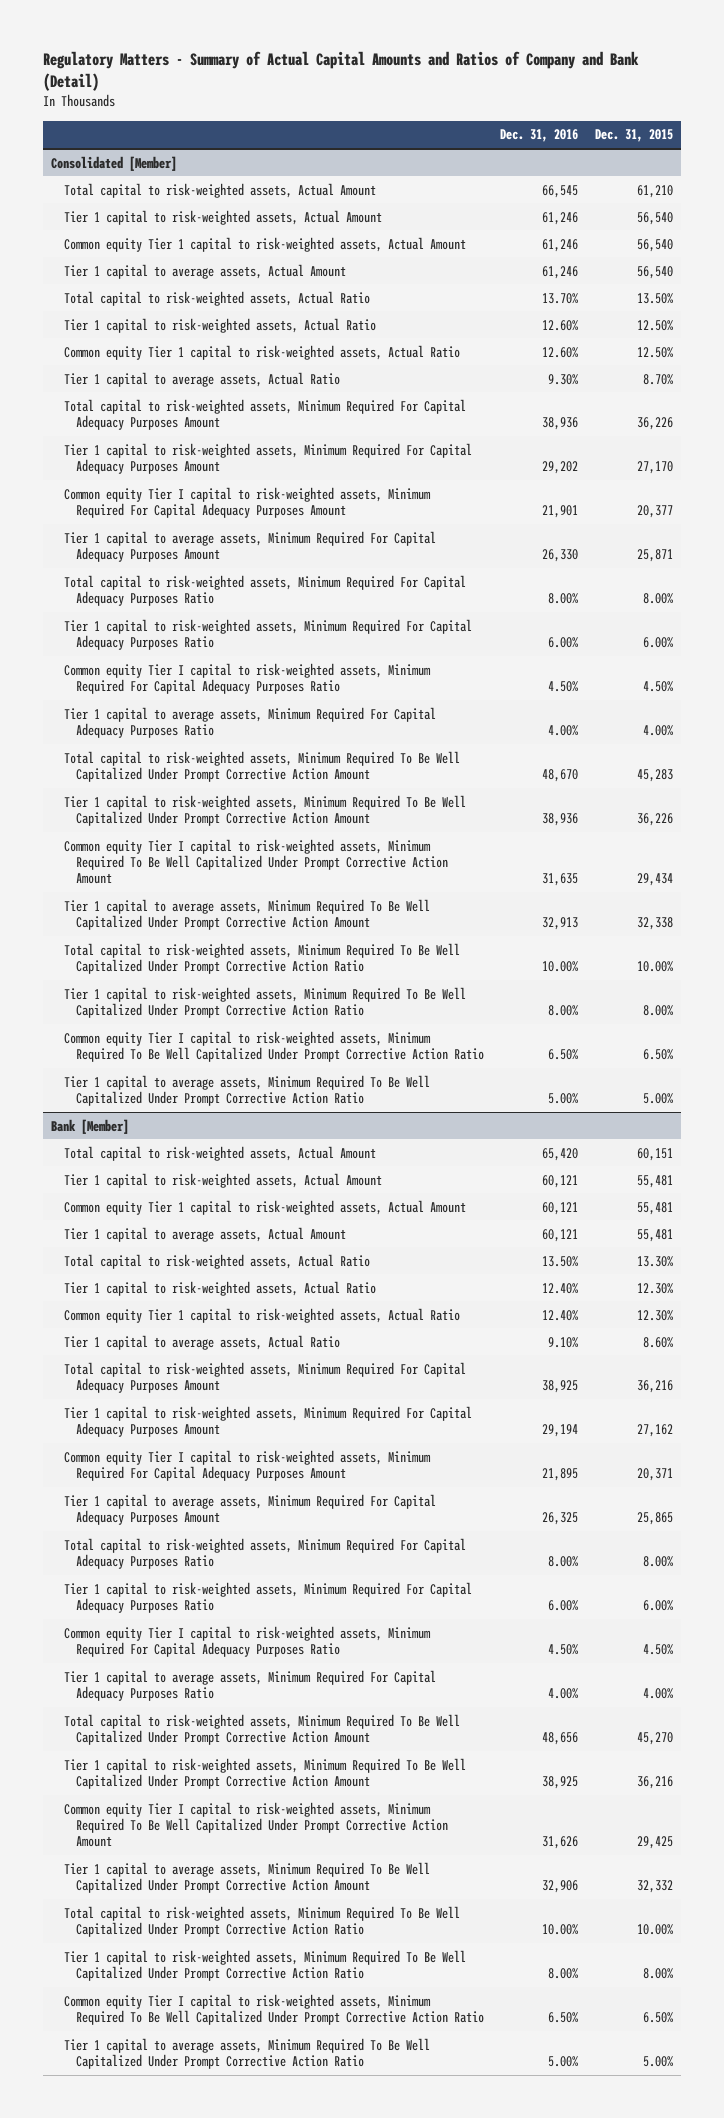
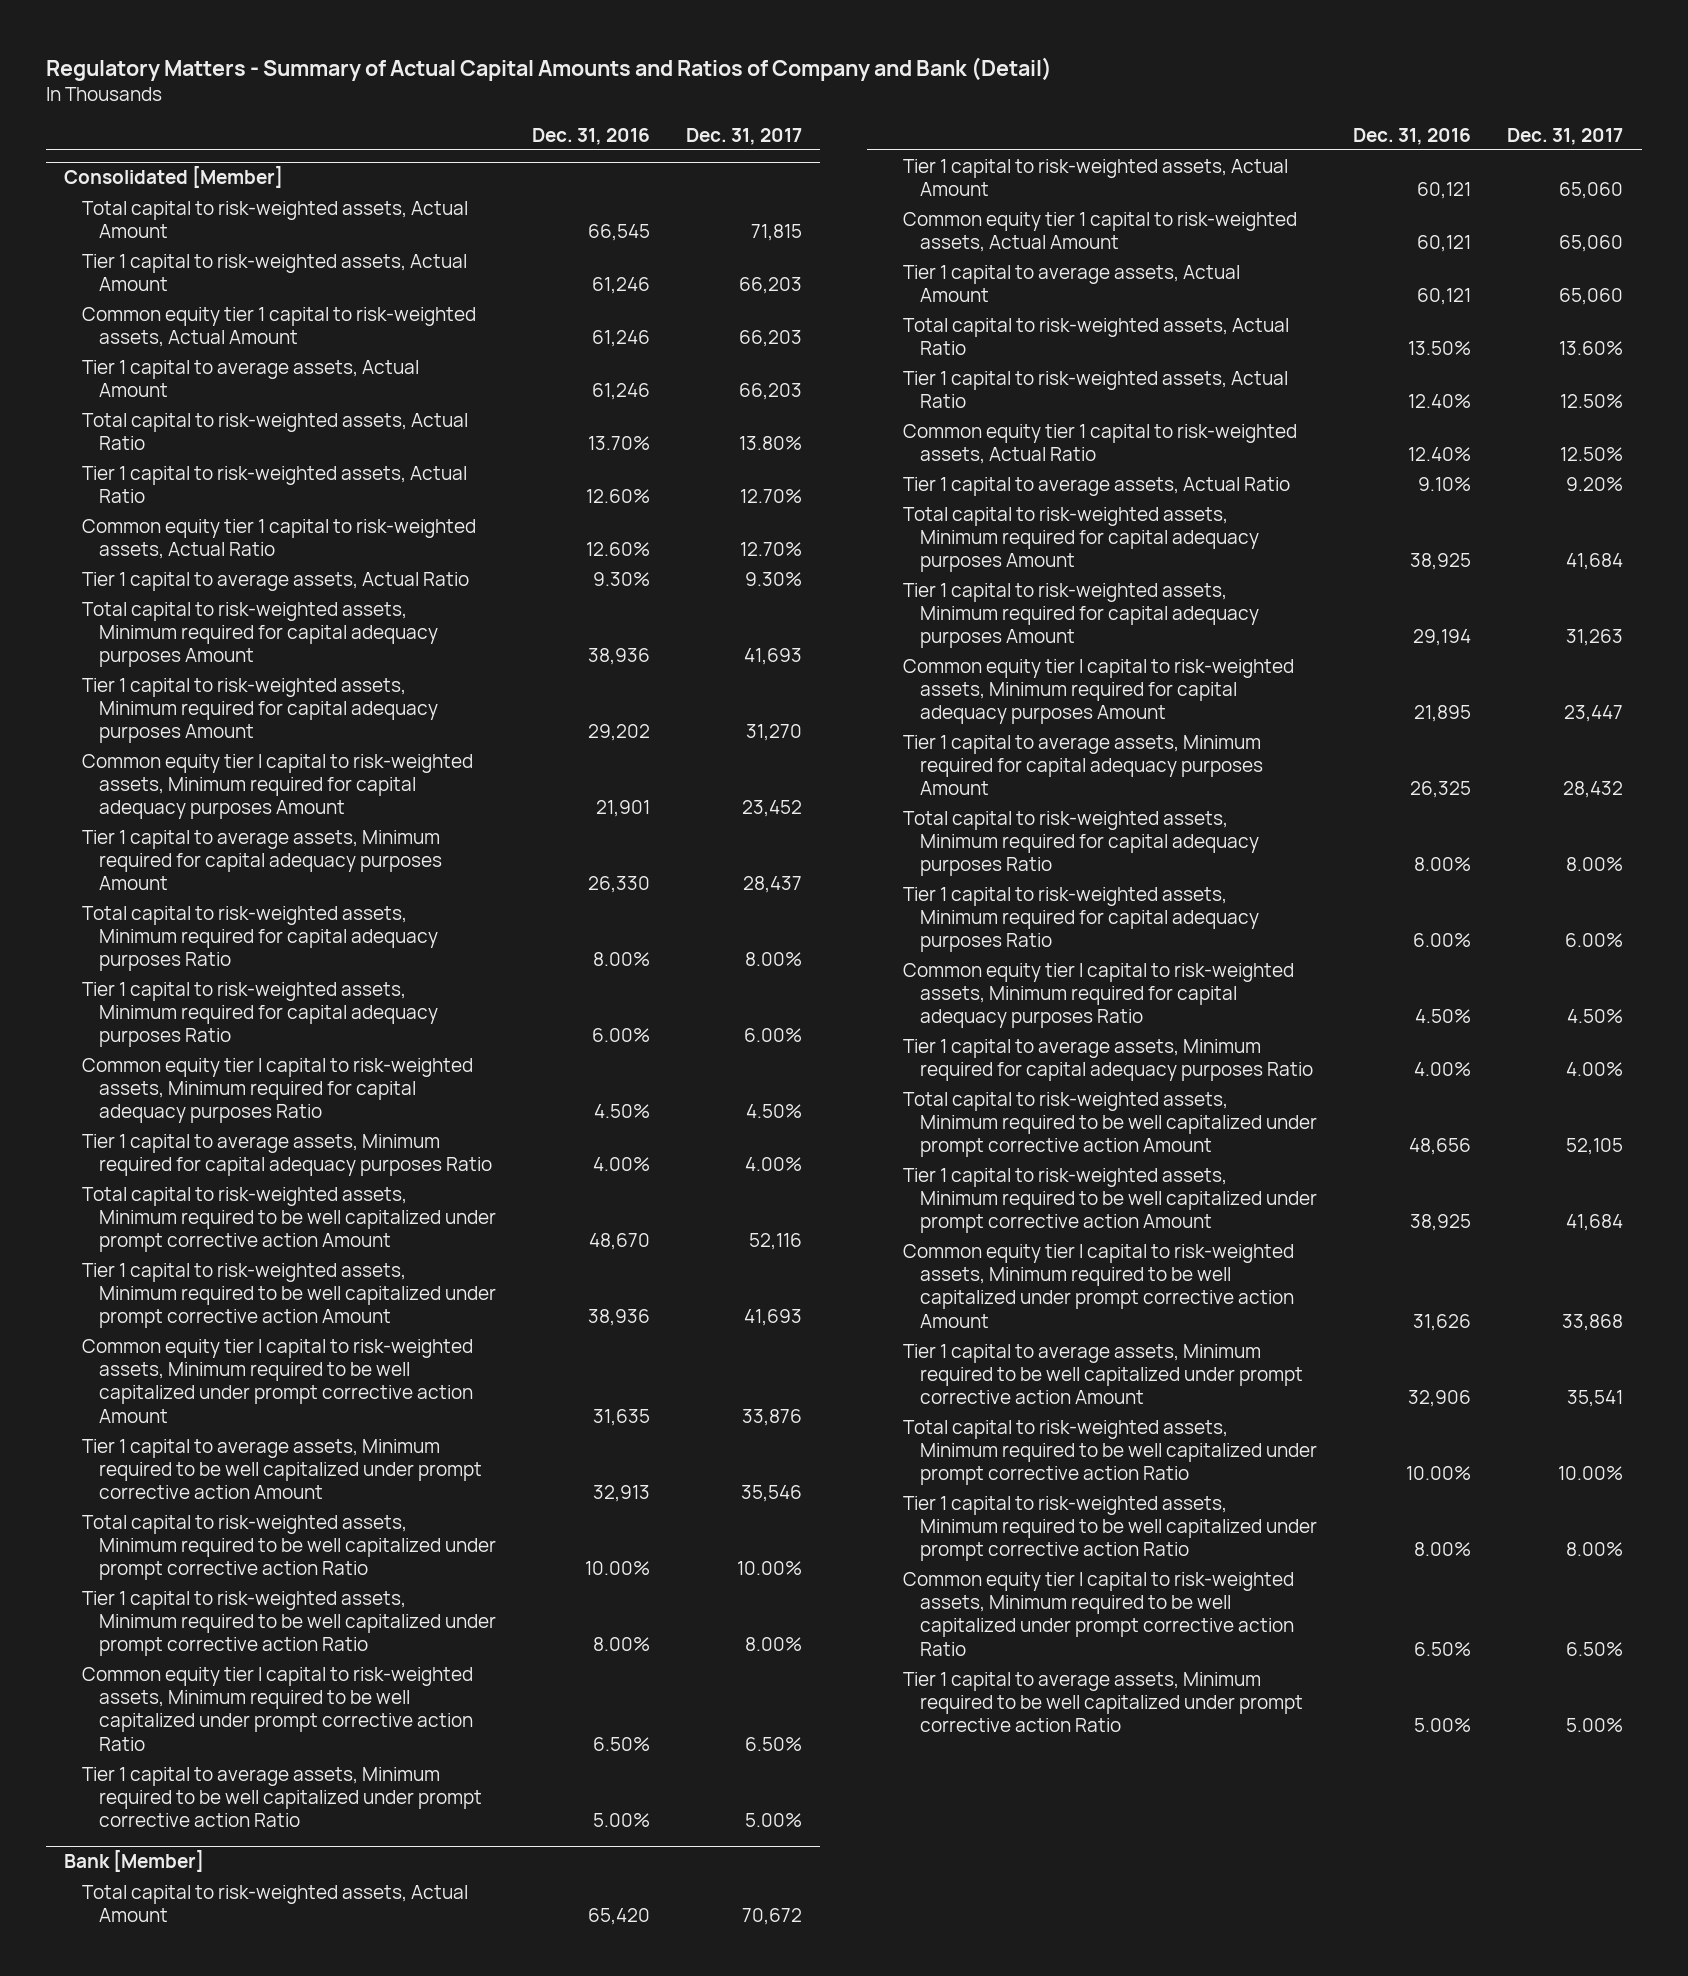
[594,129,673,143] Dec. 31, 2015 -> none
none -> [686,127,803,145] Dec. 31, 2017
[63,236,466,252] Common equity Tier 1 capital to risk-weighted assets, Actual Amount -> [81,306,476,348] Common equity tier 1 capital to risk-weighted assets, Actual Amount
[63,344,460,360] Common equity Tier 1 capital to risk-weighted assets, Actual Ratio -> [81,518,476,560] Common equity tier 1 capital to risk-weighted assets, Actual Ratio
[63,398,466,431] Total capital to risk-weighted assets, Minimum Required For Capital Adequacy Purposes Amount -> [81,601,438,668] Total capital to risk-weighted assets, Minimum required for capital adequacy purposes Amount
[63,442,472,475] Tier 1 capital to risk-weighted assets, Minimum Required For Capital Adequacy Purposes Amount -> [81,677,438,744] Tier 1 capital to risk-weighted assets, Minimum required for capital adequacy purposes Amount
[63,486,431,519] Common equity Tier I capital to risk-weighted assets, Minimum Required For Capital Adequacy Purposes Amount -> [81,753,473,820] Common equity tier I capital to risk-weighted assets, Minimum required for capital adequacy purposes Amount
[63,530,436,563] Tier 1 capital to average assets, Minimum Required For Capital Adequacy Purposes Amount -> [81,829,442,891] Tier 1 capital to average assets, Minimum required for capital adequacy purposes Amount
[63,574,466,607] Total capital to risk-weighted assets, Minimum Required For Capital Adequacy Purposes Ratio -> [81,905,438,972] Total capital to risk-weighted assets, Minimum required for capital adequacy purposes Ratio
[63,618,472,651] Tier 1 capital to risk-weighted assets, Minimum Required For Capital Adequacy Purposes Ratio -> [81,981,438,1048] Tier 1 capital to risk-weighted assets, Minimum required for capital adequacy purposes Ratio
[63,662,431,695] Common equity Tier I capital to risk-weighted assets, Minimum Required For Capital Adequacy Purposes Ratio -> [81,1057,473,1124] Common equity tier I capital to risk-weighted assets, Minimum required for capital adequacy purposes Ratio
[63,706,436,739] Tier 1 capital to average assets, Minimum Required For Capital Adequacy Purposes Ratio -> [81,1133,492,1177] Tier 1 capital to average assets, Minimum required for capital adequacy purposes Ratio
[63,750,460,783] Total capital to risk-weighted assets, Minimum Required To Be Well Capitalized Under Prompt Corrective Action Amount -> [81,1186,496,1253] Total capital to risk-weighted assets, Minimum required to be well capitalized under prompt corrective action Amount
[63,794,466,827] Tier 1 capital to risk-weighted assets, Minimum Required To Be Well Capitalized Under Prompt Corrective Action Amount -> [81,1262,496,1329] Tier 1 capital to risk-weighted assets, Minimum required to be well capitalized under prompt corrective action Amount
[63,838,449,885] Common equity Tier I capital to risk-weighted assets, Minimum Required To Be Well Capitalized Under Prompt Corrective Action Amount -> [81,1338,473,1423] Common equity tier I capital to risk-weighted assets, Minimum required to be well capitalized under prompt corrective action Amount
[63,898,430,931] Tier 1 capital to average assets, Minimum Required To Be Well Capitalized Under Prompt Corrective Action Amount -> [81,1438,482,1500] Tier 1 capital to average assets, Minimum required to be well capitalized under prompt corrective action Amount
[63,942,460,975] Total capital to risk-weighted assets, Minimum Required To Be Well Capitalized Under Prompt Corrective Action Ratio -> [81,1514,496,1581] Total capital to risk-weighted assets, Minimum required to be well capitalized under prompt corrective action Ratio
[63,986,466,1019] Tier 1 capital to risk-weighted assets, Minimum Required To Be Well Capitalized Under Prompt Corrective Action Ratio -> [81,1590,496,1657] Tier 1 capital to risk-weighted assets, Minimum required to be well capitalized under prompt corrective action Ratio
[63,1030,485,1063] Common equity Tier I capital to risk-weighted assets, Minimum Required To Be Well Capitalized Under Prompt Corrective Action Ratio -> [81,1666,473,1751] Common equity tier I capital to risk-weighted assets, Minimum required to be well capitalized under prompt corrective action Ratio
[63,1074,430,1107] Tier 1 capital to average assets, Minimum Required To Be Well Capitalized Under Prompt Corrective Action Ratio -> [81,1766,482,1828] Tier 1 capital to average assets, Minimum required to be well capitalized under prompt corrective action Ratio
[63,1199,466,1215] Common equity Tier 1 capital to risk-weighted assets, Actual Amount -> [902,211,1297,253] Common equity tier 1 capital to risk-weighted assets, Actual Amount
[63,1307,460,1323] Common equity Tier 1 capital to risk-weighted assets, Actual Ratio -> [902,423,1297,465] Common equity tier 1 capital to risk-weighted assets, Actual Ratio
[63,1361,466,1394] Total capital to risk-weighted assets, Minimum Required For Capital Adequacy Purposes Amount -> [902,506,1260,573] Total capital to risk-weighted assets, Minimum required for capital adequacy purposes Amount
[63,1405,472,1438] Tier 1 capital to risk-weighted assets, Minimum Required For Capital Adequacy Purposes Amount -> [902,582,1260,649] Tier 1 capital to risk-weighted assets, Minimum required for capital adequacy purposes Amount
[63,1449,431,1482] Common equity Tier I capital to risk-weighted assets, Minimum Required For Capital Adequacy Purposes Amount -> [902,658,1294,725] Common equity tier I capital to risk-weighted assets, Minimum required for capital adequacy purposes Amount
[63,1493,436,1526] Tier 1 capital to average assets, Minimum Required For Capital Adequacy Purposes Amount -> [902,734,1264,796] Tier 1 capital to average assets, Minimum required for capital adequacy purposes Amount
[63,1537,466,1570] Total capital to risk-weighted assets, Minimum Required For Capital Adequacy Purposes Ratio -> [902,810,1260,877] Total capital to risk-weighted assets, Minimum required for capital adequacy purposes Ratio
[63,1581,472,1614] Tier 1 capital to risk-weighted assets, Minimum Required For Capital Adequacy Purposes Ratio -> [902,886,1260,953] Tier 1 capital to risk-weighted assets, Minimum required for capital adequacy purposes Ratio
[63,1625,431,1658] Common equity Tier I capital to risk-weighted assets, Minimum Required For Capital Adequacy Purposes Ratio -> [902,962,1294,1029] Common equity tier I capital to risk-weighted assets, Minimum required for capital adequacy purposes Ratio
[63,1669,436,1702] Tier 1 capital to average assets, Minimum Required For Capital Adequacy Purposes Ratio -> [902,1038,1314,1082] Tier 1 capital to average assets, Minimum required for capital adequacy purposes Ratio
[63,1713,460,1746] Total capital to risk-weighted assets, Minimum Required To Be Well Capitalized Under Prompt Corrective Action Amount -> [902,1091,1318,1158] Total capital to risk-weighted assets, Minimum required to be well capitalized under prompt corrective action Amount
[63,1757,466,1790] Tier 1 capital to risk-weighted assets, Minimum Required To Be Well Capitalized Under Prompt Corrective Action Amount -> [902,1167,1318,1234] Tier 1 capital to risk-weighted assets, Minimum required to be well capitalized under prompt corrective action Amount
[63,1801,449,1848] Common equity Tier I capital to risk-weighted assets, Minimum Required To Be Well Capitalized Under Prompt Corrective Action Amount -> [902,1243,1295,1328] Common equity tier I capital to risk-weighted assets, Minimum required to be well capitalized under prompt corrective action Amount
[63,1861,430,1894] Tier 1 capital to average assets, Minimum Required To Be Well Capitalized Under Prompt Corrective Action Amount -> [902,1343,1304,1405] Tier 1 capital to average assets, Minimum required to be well capitalized under prompt corrective action Amount
[63,1905,460,1938] Total capital to risk-weighted assets, Minimum Required To Be Well Capitalized Under Prompt Corrective Action Ratio -> [902,1419,1318,1486] Total capital to risk-weighted assets, Minimum required to be well capitalized under prompt corrective action Ratio
[63,1949,466,1982] Tier 1 capital to risk-weighted assets, Minimum Required To Be Well Capitalized Under Prompt Corrective Action Ratio -> [902,1495,1318,1562] Tier 1 capital to risk-weighted assets, Minimum required to be well capitalized under prompt corrective action Ratio
[63,1993,485,2026] Common equity Tier I capital to risk-weighted assets, Minimum Required To Be Well Capitalized Under Prompt Corrective Action Ratio -> [902,1571,1295,1656] Common equity tier I capital to risk-weighted assets, Minimum required to be well capitalized under prompt corrective action Ratio
[63,2037,430,2070] Tier 1 capital to average assets, Minimum Required To Be Well Capitalized Under Prompt Corrective Action Ratio -> [902,1671,1304,1733] Tier 1 capital to average assets, Minimum required to be well capitalized under prompt corrective action Ratio

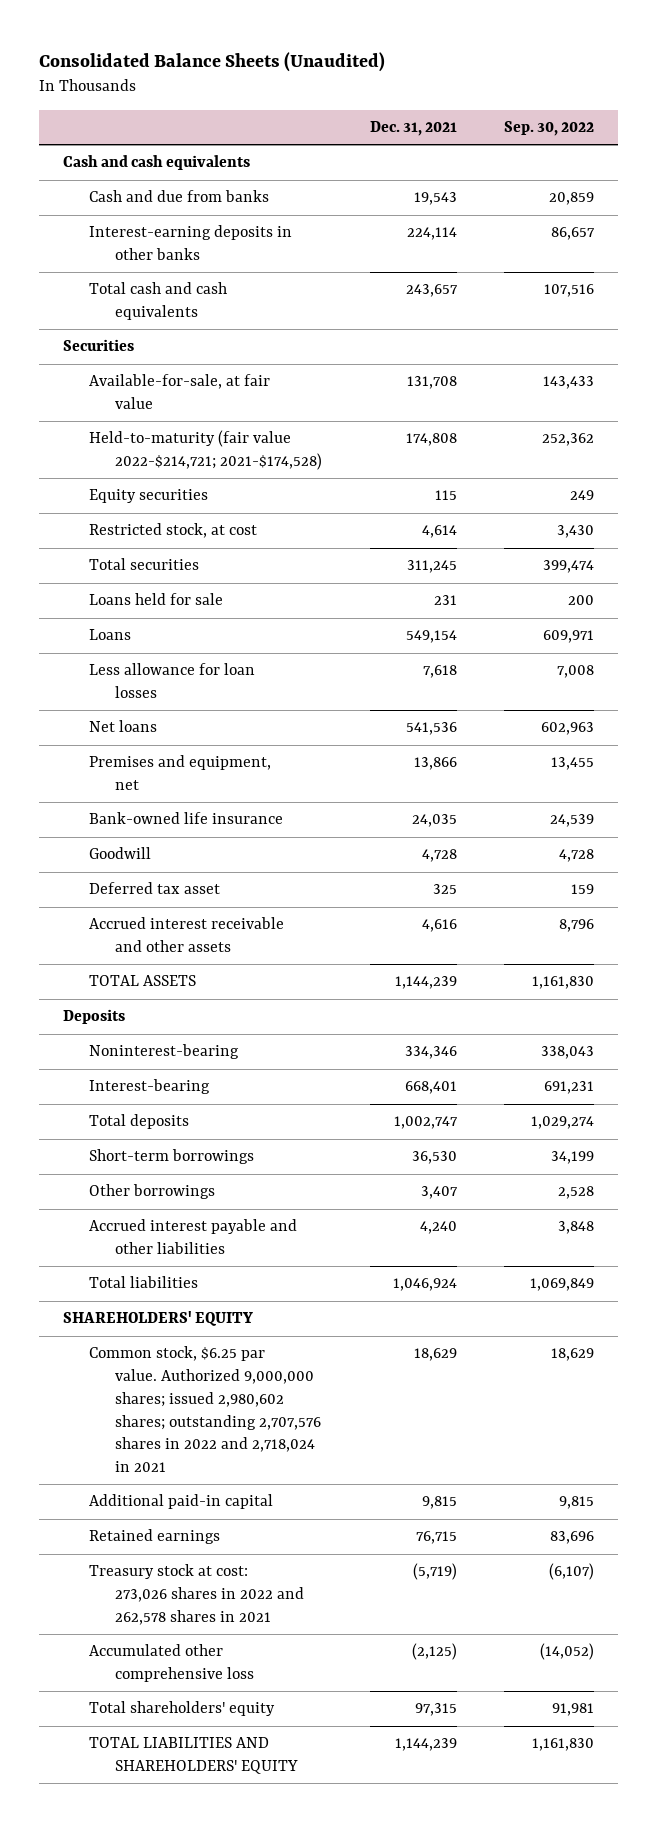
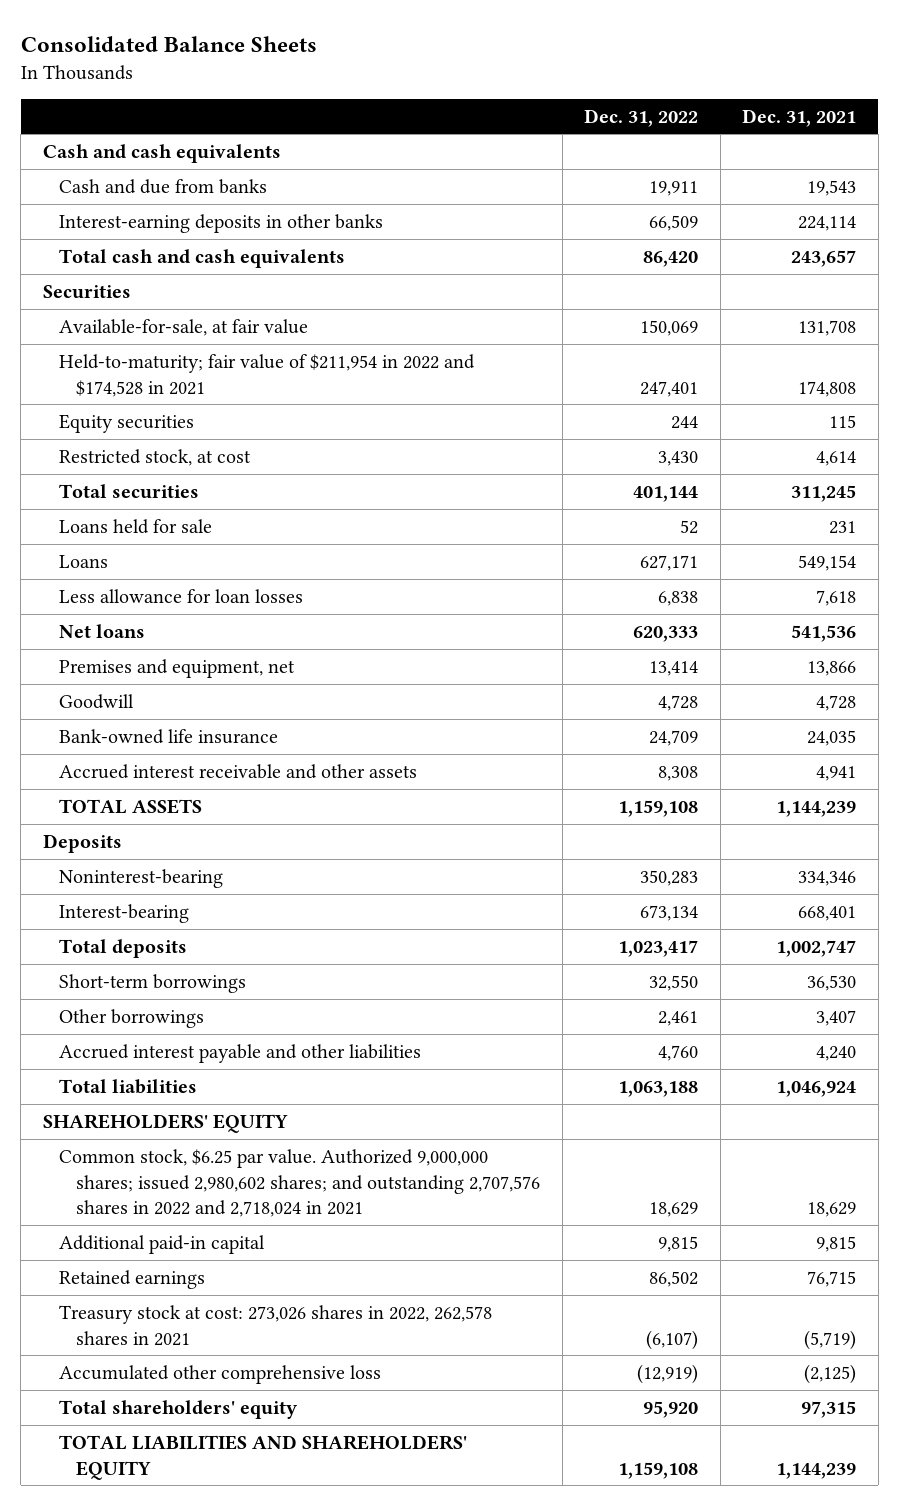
[38,51,385,72] Consolidated Balance Sheets (Unaudited) -> [20,35,317,52] Consolidated Balance Sheets
[504,120,595,136] Sep. 30, 2022 -> none
none -> [584,108,699,127] Dec. 31, 2022
[88,430,322,471] Held-to-maturity (fair value 2022-$214,721; 2021-$174,528) -> [59,353,476,397] Held-to-maturity; fair value of $211,954 in 2022 and $174,528 in 2021
[88,882,220,895] Deferred tax asset -> none
[88,812,283,825] Bank-owned life insurance -> [59,728,279,744] Bank-owned life insurance
[421,919,457,933] 4,616 -> [816,765,857,781] 4,941
[88,1346,321,1472] Common stock, $6.25 par value. Authorized 9,000,000 shares; issued 2,980,602 shares; outstanding 2,707,576 shares in 2022 and 2,718,024 in 2021 -> [59,1148,541,1218] Common stock, $6.25 par value. Authorized 9,000,000 shares; issued 2,980,602 shares; and outstanding 2,707,576 shares in 2022 and 2,718,024 in 2021
[88,1564,304,1625] Treasury stock at cost: 273,026 shares in 2022 and 262,578 shares in 2021 -> [59,1304,493,1346] Treasury stock at cost: 273,026 shares in 2022, 262,578 shares in 2021

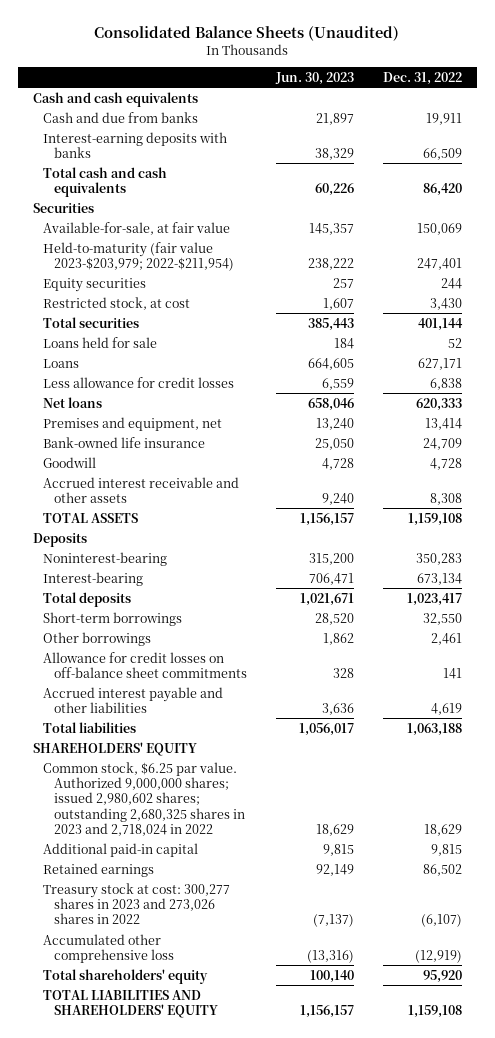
[20,35,317,52] Consolidated Balance Sheets -> [94,25,400,41] Consolidated Balance Sheets (Unaudited)
[742,108,857,127] Dec. 31, 2021 -> none
none -> [274,71,354,85] Jun. 30, 2023
[59,213,384,233] Interest-earning deposits in other banks -> [43,131,228,158] Interest-earning deposits with banks
[59,353,476,397] Held-to-maturity; fair value of $211,954 in 2022 and $174,528 in 2021 -> [43,241,234,271] Held-to-maturity (fair value 2023-$203,979; 2022-$211,954)
[59,588,304,603] Less allowance for loan losses -> [43,376,235,388] Less allowance for credit losses
[59,693,135,709] Goodwill -> [43,456,97,468] Goodwill
none -> [43,651,247,678] Allowance for credit losses on off-balance sheet commitments
[658,1044,699,1061] 4,760 -> [431,702,463,715] 4,619
[59,1148,541,1218] Common stock, $6.25 par value. Authorized 9,000,000 shares; issued 2,980,602 shares; and outstanding 2,707,576 shares in 2022 and 2,718,024 in 2021 -> [43,761,245,836] Common stock, $6.25 par value. Authorized 9,000,000 shares; issued 2,980,602 shares; outstanding 2,680,325 shares in 2023 and 2,718,024 in 2022
[59,1304,493,1346] Treasury stock at cost: 273,026 shares in 2022, 262,578 shares in 2021 -> [43,882,231,925] Treasury stock at cost: 300,277 shares in 2023 and 273,026 shares in 2022

